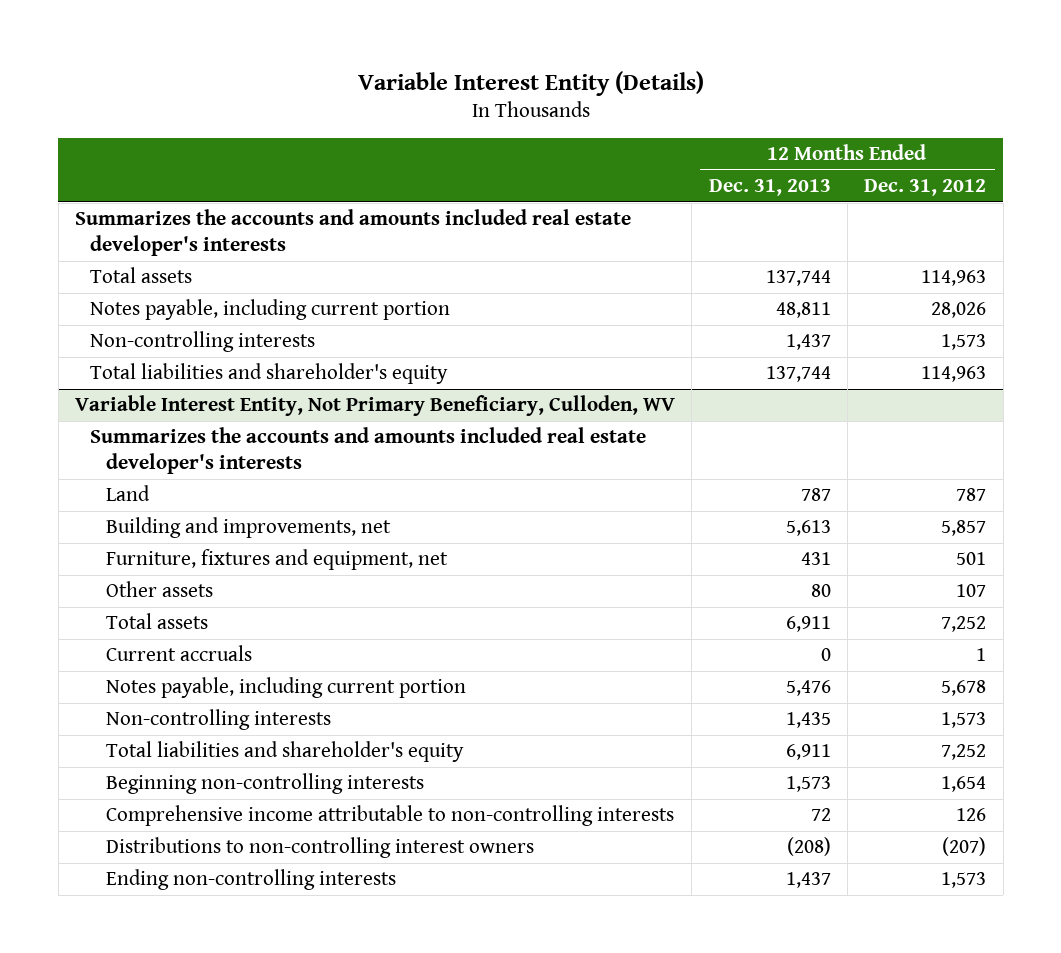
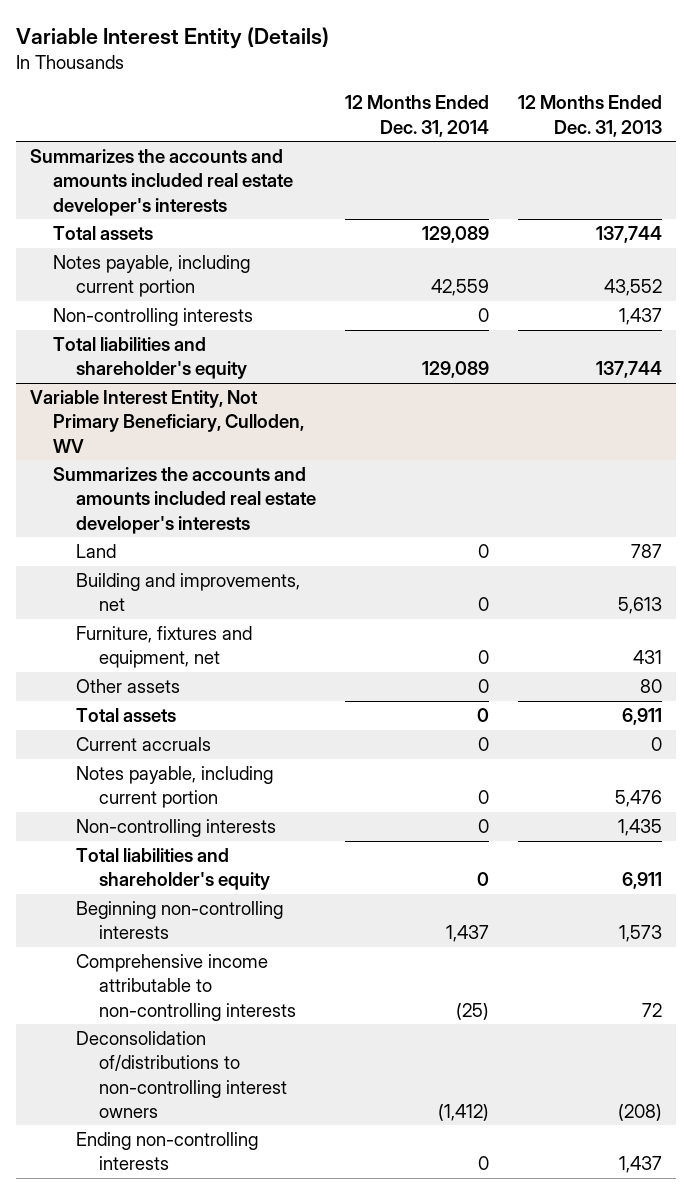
[864,178,987,196] Dec. 31, 2012 -> none
none -> [344,95,489,137] 12 Months Ended Dec. 31, 2014
[775,302,831,319] 48,811 -> [603,279,662,297] 43,552
[105,837,534,859] Distributions to non-controlling interest owners -> [75,1031,287,1118] Deconsolidation of/distributions to non-controlling interest owners

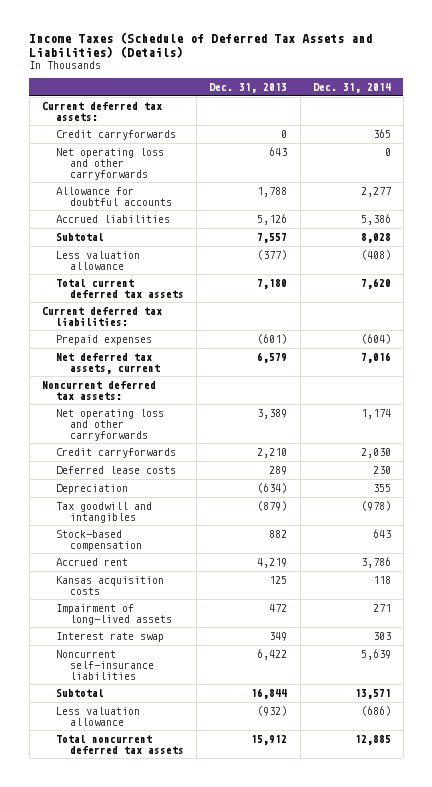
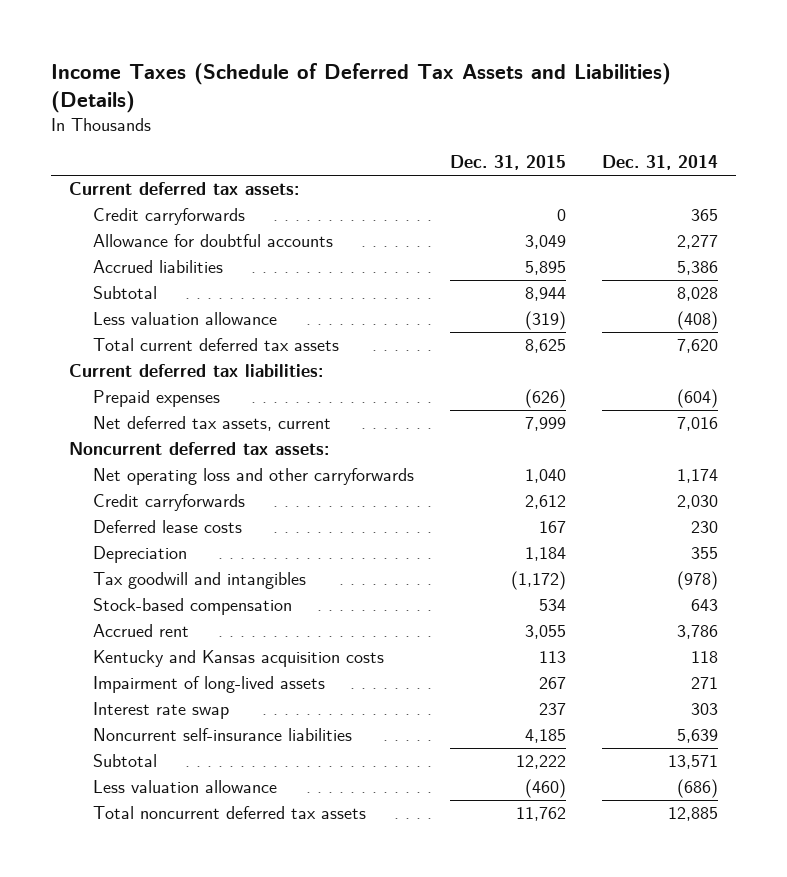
[209,83,288,94] Dec. 31, 2013 -> none
none -> [449,155,566,171] Dec. 31, 2015
[55,147,164,180] Net operating loss and other carryforwards -> none
[55,575,164,595] Kansas acquisition costs -> [92,650,384,668] Kentucky and Kansas acquisition costs

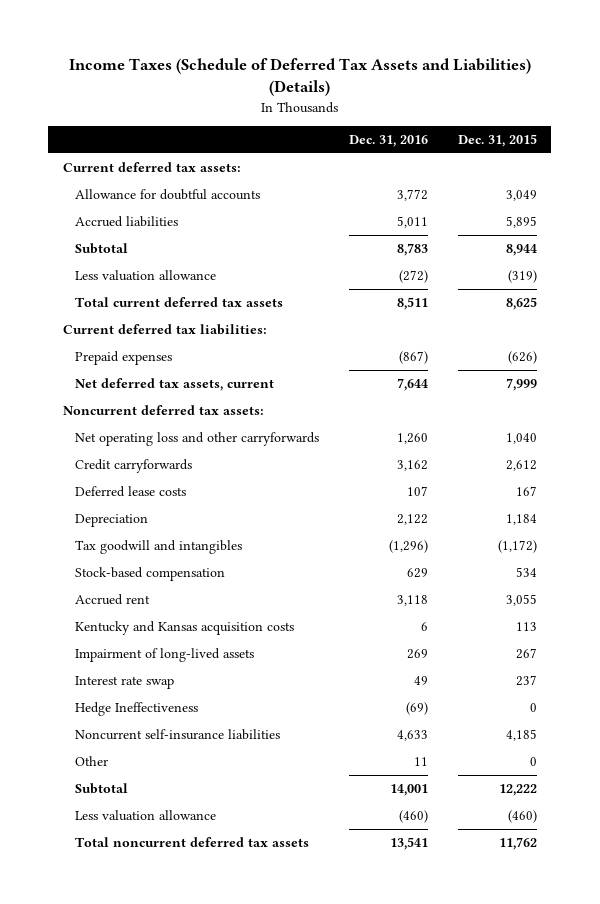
[601,155,718,171] Dec. 31, 2014 -> none
none -> [348,134,428,147] Dec. 31, 2016
[92,208,245,226] Credit carryforwards -> none
none -> [75,702,199,717] Hedge Ineffectiveness
none -> [75,756,109,767] Other

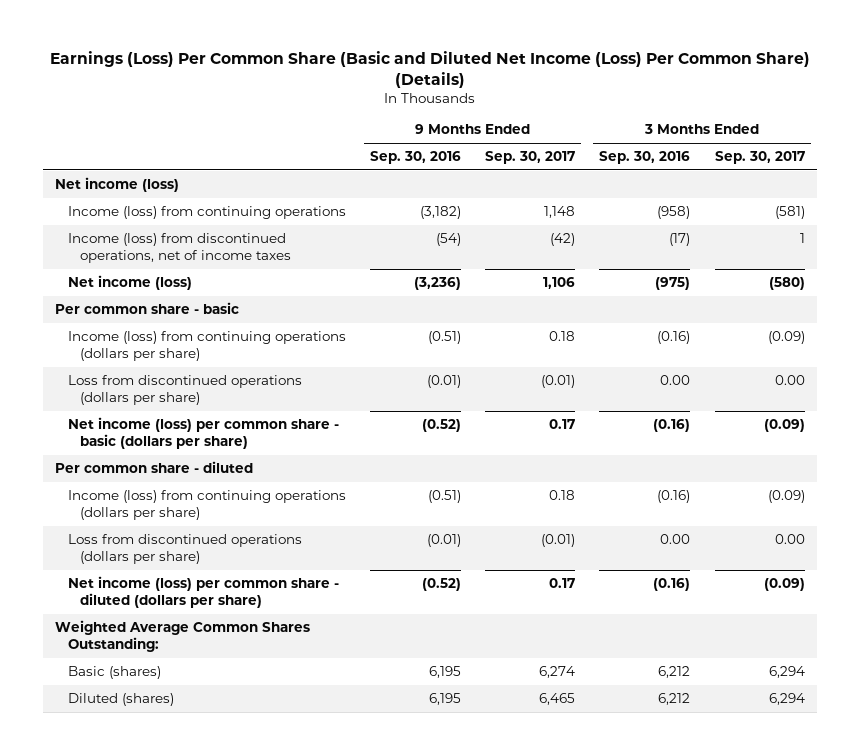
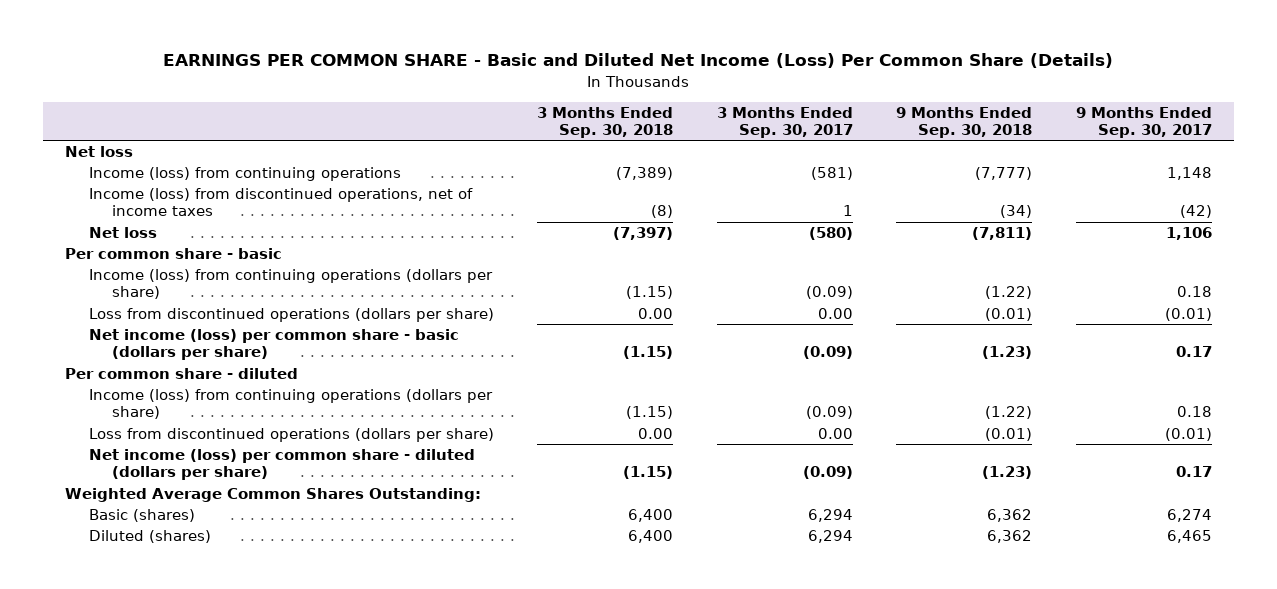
[49,51,810,88] Earnings (Loss) Per Common Share (Basic and Diluted Net Income (Loss) Per Common Share) (Details) -> [163,53,1114,69] EARNINGS PER COMMON SHARE - Basic and Diluted Net Income (Loss) Per Common Share (Details)
[369,151,461,165] Sep. 30, 2016 -> none
[599,151,691,165] Sep. 30, 2016 -> none
none -> [537,106,674,139] 3 Months Ended Sep. 30, 2018
none -> [896,106,1033,139] 9 Months Ended Sep. 30, 2018
[55,177,180,193] Net income (loss) -> [65,146,134,158] Net loss
[67,275,192,291] Net income (loss) -> [88,227,157,239] Net loss

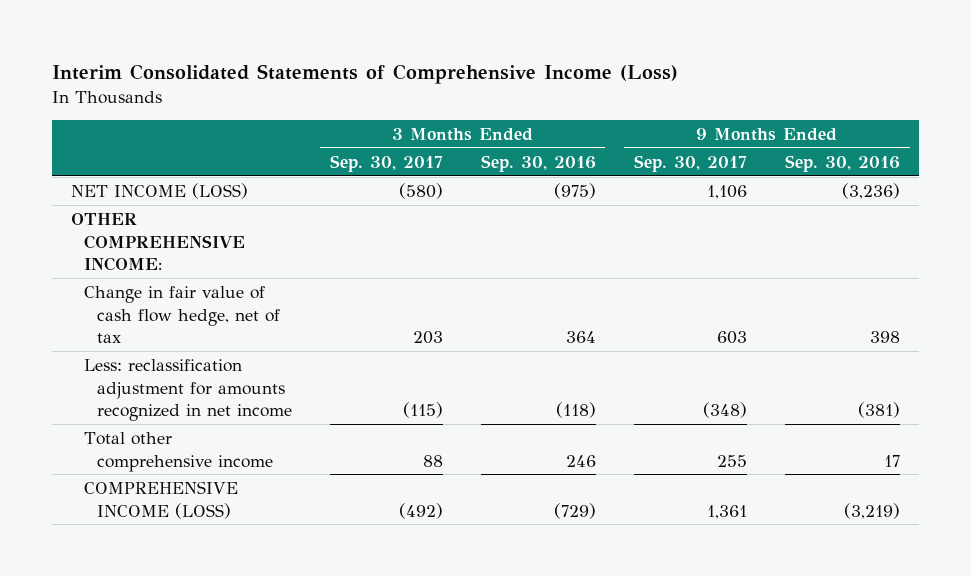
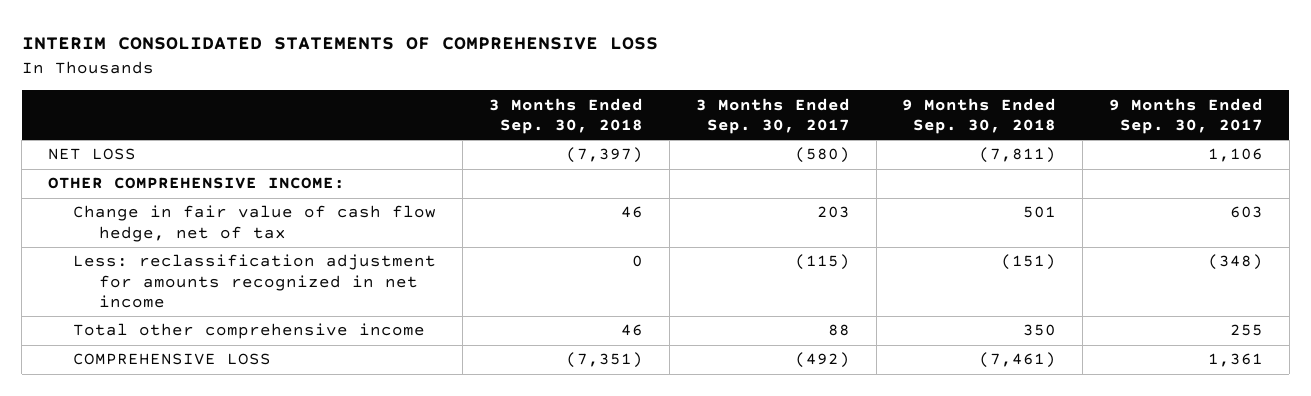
[52,64,679,85] Interim Consolidated Statements of Comprehensive Income (Loss) -> [21,36,658,50] INTERIM CONSOLIDATED STATEMENTS OF COMPREHENSIVE LOSS
[480,154,596,172] Sep. 30, 2016 -> none
[785,154,901,172] Sep. 30, 2016 -> none
none -> [489,97,644,134] 3 Months Ended Sep. 30, 2018
none -> [902,97,1057,134] 9 Months Ended Sep. 30, 2018
[71,182,249,199] NET INCOME (LOSS) -> [47,148,136,161] NET LOSS
[83,480,238,519] COMPREHENSIVE INCOME (LOSS) -> [73,353,272,366] COMPREHENSIVE LOSS

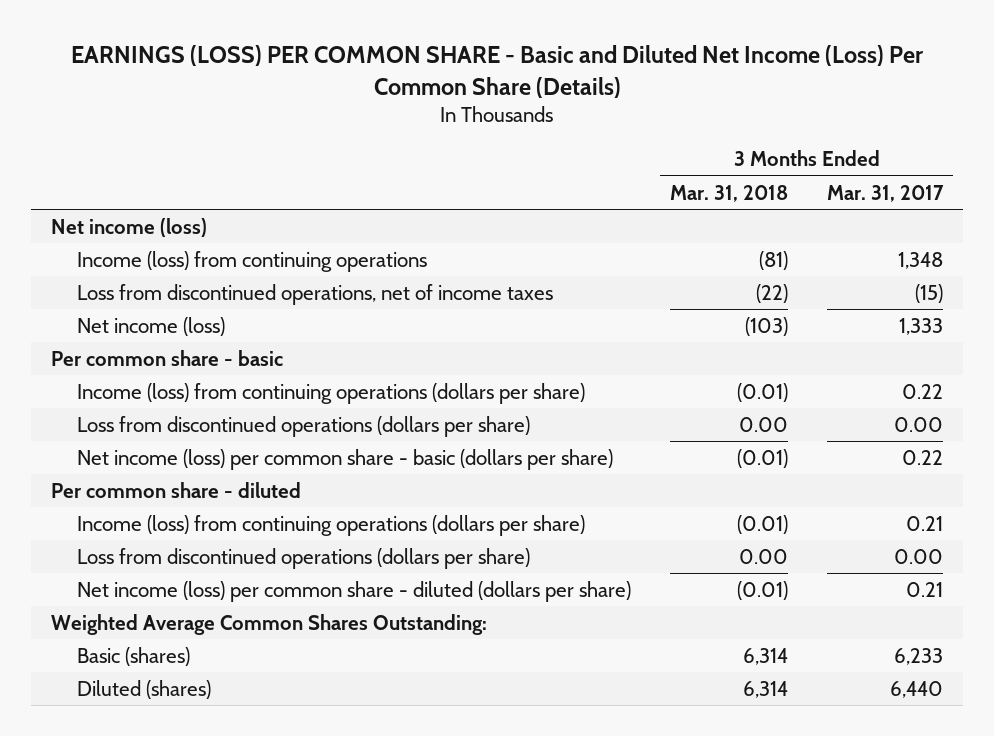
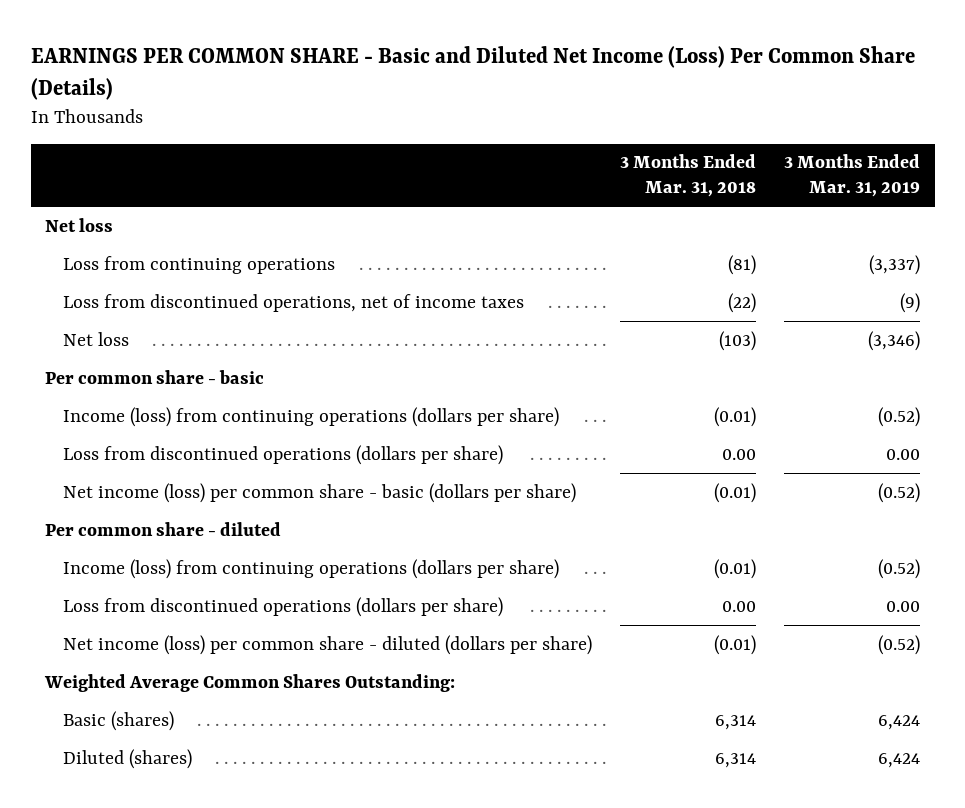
[71,44,925,98] EARNINGS (LOSS) PER COMMON SHARE - Basic and Diluted Net Income (Loss) Per Common Share (Details) -> [30,45,915,101] EARNINGS PER COMMON SHARE - Basic and Diluted Net Income (Loss) Per Common Share (Details)
[827,184,945,202] Mar. 31, 2017 -> none
none -> [784,154,921,197] 3 Months Ended Mar. 31, 2019
[50,217,207,237] Net income (loss) -> [44,217,113,232] Net loss
[76,250,427,272] Income (loss) from continuing operations -> [62,255,335,274] Loss from continuing operations
[76,316,225,336] Net income (loss) -> [62,331,129,346] Net loss

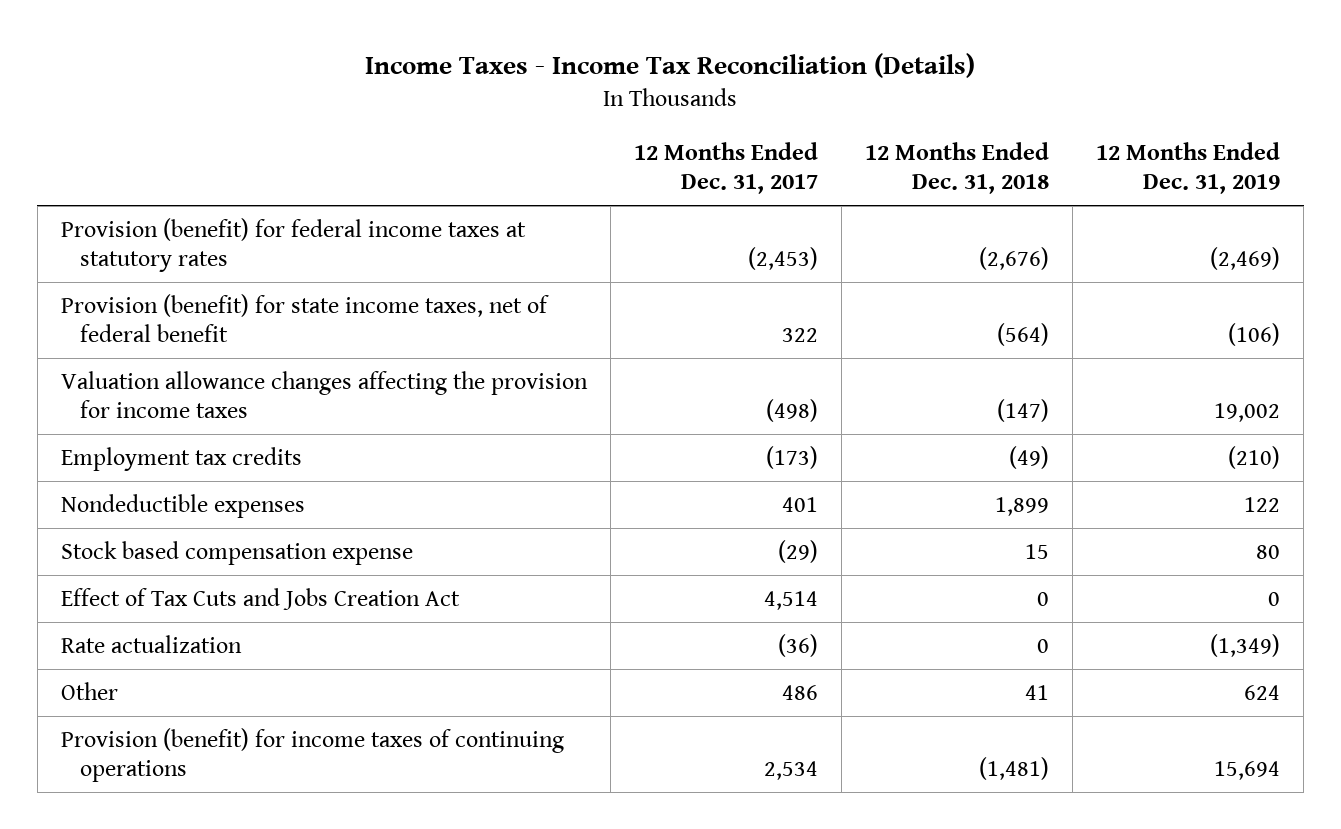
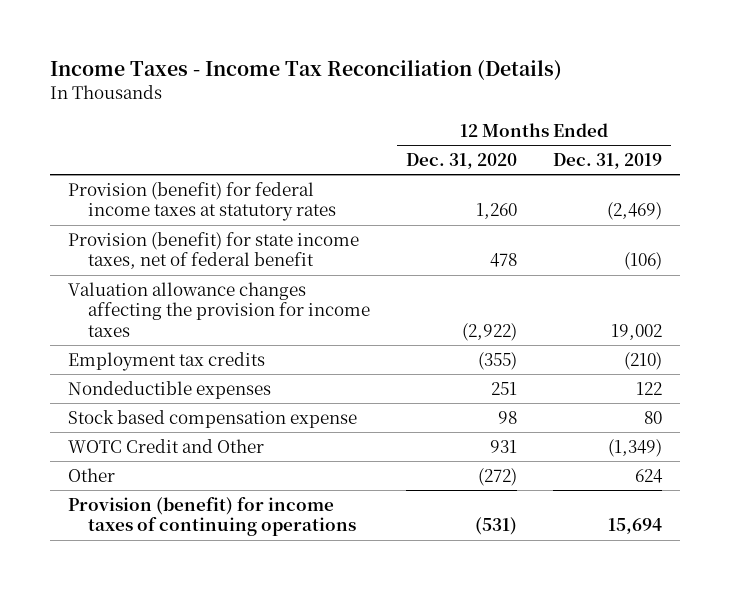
[633,142,818,195] 12 Months Ended Dec. 31, 2017 -> none
[865,142,1050,195] 12 Months Ended Dec. 31, 2018 -> none
none -> [406,152,518,169] Dec. 31, 2020
[60,587,460,610] Effect of Tax Cuts and Jobs Creation Act -> none
[60,634,242,653] Rate actualization -> [68,438,265,453] WOTC Credit and Other

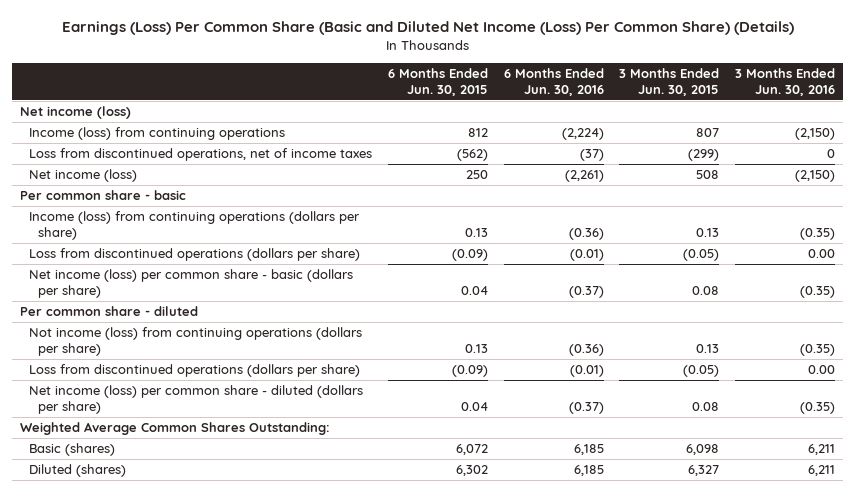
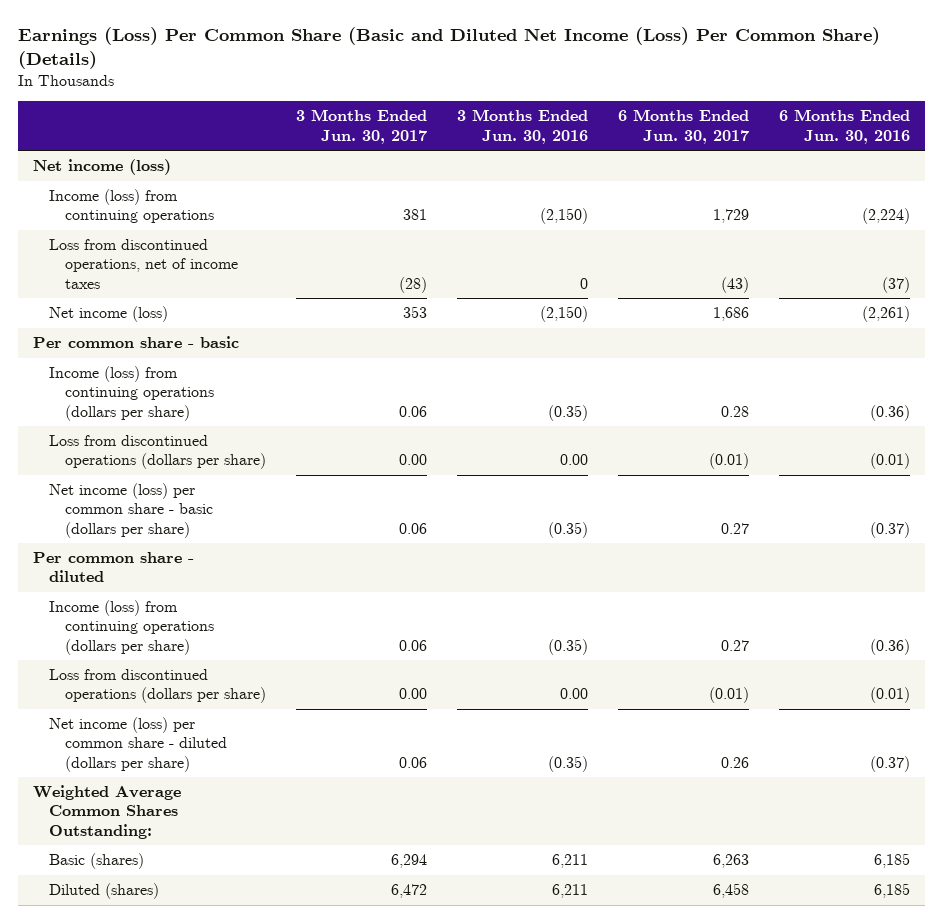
[387,67,488,96] 6 Months Ended Jun. 30, 2015 -> none
[619,67,720,96] 3 Months Ended Jun. 30, 2015 -> none
none -> [295,109,427,144] 3 Months Ended Jun. 30, 2017
none -> [617,109,749,144] 6 Months Ended Jun. 30, 2017
[29,327,363,357] Not income (loss) from continuing operations (dollars per share) -> [48,600,214,655] Income (loss) from continuing operations (dollars per share)

